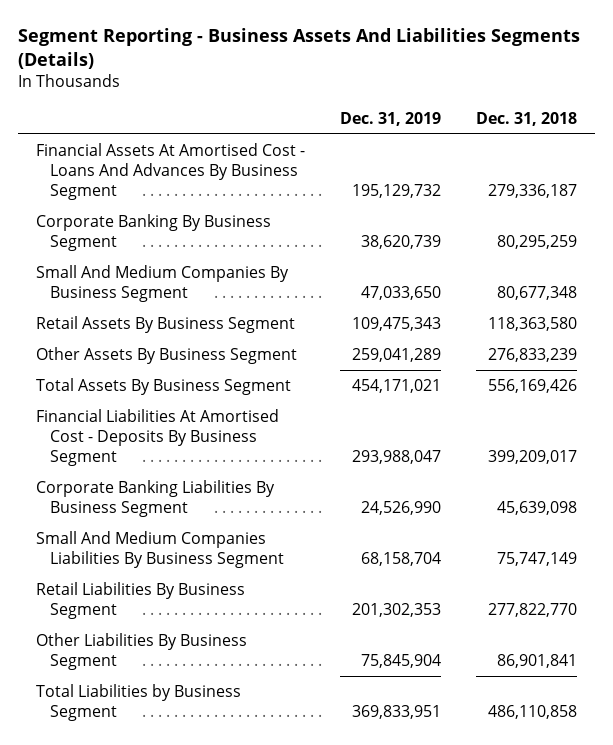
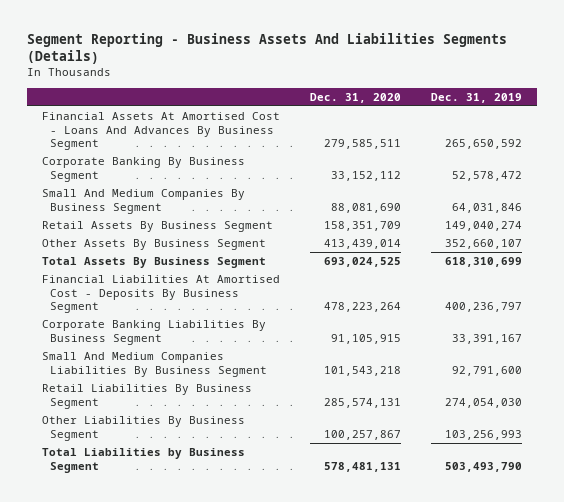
[476,111,578,126] Dec. 31, 2018 -> none
none -> [309,92,401,103] Dec. 31, 2020
[352,184,442,199] 195,129,732 -> [444,139,522,150] 265,650,592
[361,235,442,250] 38,620,739 -> [451,170,522,181] 52,578,472
[361,286,442,301] 47,033,650 -> [451,202,522,213] 64,031,846
[352,317,442,332] 109,475,343 -> [444,221,522,232] 149,040,274
[352,348,442,363] 259,041,289 -> [444,239,522,250] 352,660,107
[352,379,442,394] 454,171,021 -> [444,257,522,268] 618,310,699
[352,450,442,465] 293,988,047 -> [444,302,522,313] 400,236,797
[361,501,442,516] 24,526,990 -> [451,333,522,344] 33,391,167
[361,552,442,567] 68,158,704 -> [451,365,522,376] 92,791,600
[352,603,442,618] 201,302,353 -> [444,397,522,408] 274,054,030
[361,654,442,669] 75,845,904 -> [444,429,522,440] 103,256,993
[352,705,442,720] 369,833,951 -> [444,461,522,472] 503,493,790

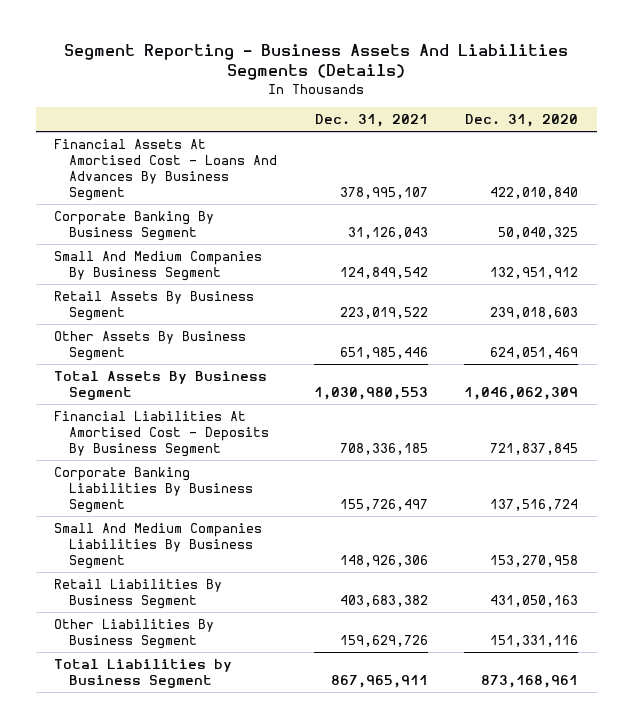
[430,92,522,103] Dec. 31, 2019 -> none
none -> [314,114,428,128] Dec. 31, 2021
[323,139,401,150] 279,585,511 -> [490,187,579,200] 422,010,840
[330,170,401,181] 33,152,112 -> [498,227,579,240] 50,040,325
[330,202,401,213] 88,081,690 -> [490,267,579,280] 132,951,912
[323,221,401,232] 158,351,709 -> [490,307,579,320] 239,018,603
[323,239,401,250] 413,439,014 -> [490,347,579,360] 624,051,469
[323,257,401,268] 693,024,525 -> [464,387,579,401] 1,046,062,309
[323,302,401,313] 478,223,264 -> [490,443,579,456] 721,837,845
[330,333,401,344] 91,105,915 -> [490,499,579,512] 137,516,724
[323,365,401,376] 101,543,218 -> [490,555,579,568] 153,270,958
[323,397,401,408] 285,574,131 -> [490,595,579,608] 431,050,163
[323,429,401,440] 100,257,867 -> [490,635,579,648] 151,331,116
[323,461,401,472] 578,481,131 -> [481,675,579,689] 873,168,961

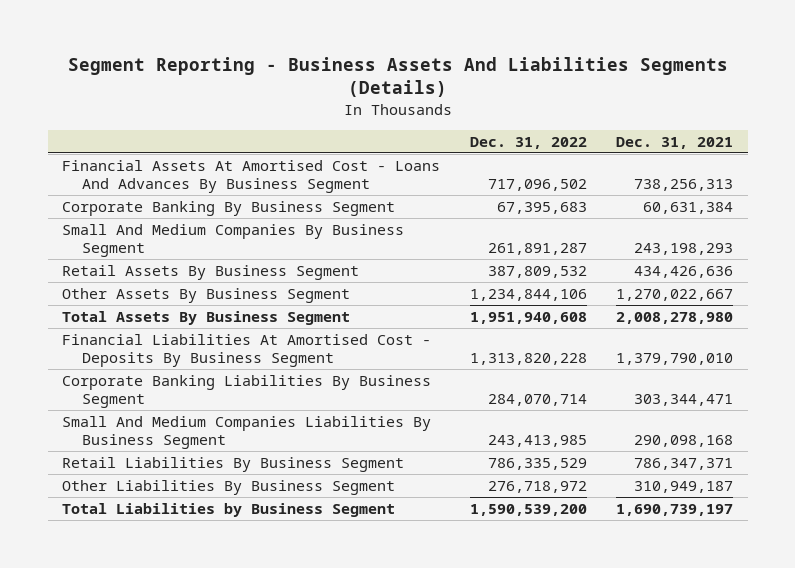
[465,114,579,128] Dec. 31, 2020 -> none
none -> [469,136,587,149] Dec. 31, 2022
[339,187,428,200] 378,995,107 -> [634,179,734,192] 738,256,313
[347,227,428,240] 31,126,043 -> [643,201,734,214] 60,631,384
[339,267,428,280] 124,849,542 -> [634,243,734,256] 243,198,293
[339,307,428,320] 223,019,522 -> [634,265,734,278] 434,426,636
[339,347,428,360] 651,985,446 -> [616,288,734,301] 1,270,022,667
[313,387,428,401] 1,030,980,553 -> [616,311,734,324] 2,008,278,980
[339,443,428,456] 708,336,185 -> [616,353,734,366] 1,379,790,010
[339,499,428,512] 155,726,497 -> [634,394,734,407] 303,344,471
[339,555,428,568] 148,926,306 -> [634,435,734,448] 290,098,168
[339,595,428,608] 403,683,382 -> [634,457,734,470] 786,347,371
[339,635,428,648] 159,629,726 -> [634,480,734,493] 310,949,187
[330,675,428,689] 867,965,911 -> [616,503,734,516] 1,690,739,197

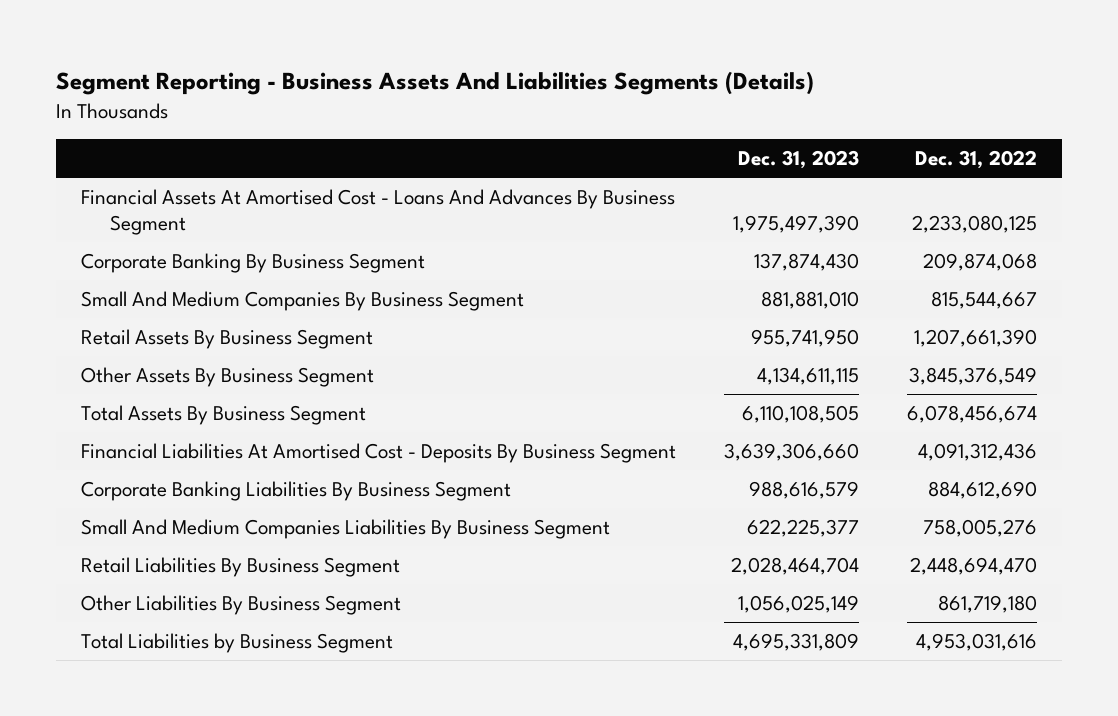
[616,136,734,149] Dec. 31, 2021 -> none
none -> [738,150,860,170] Dec. 31, 2023
[487,179,587,192] 717,096,502 -> [912,214,1038,233] 2,233,080,125
[496,201,587,214] 67,395,683 -> [923,253,1038,272] 209,874,068
[487,243,587,256] 261,891,287 -> [931,291,1038,310] 815,544,667
[487,265,587,278] 387,809,532 -> [914,329,1038,348] 1,207,661,390
[469,288,587,301] 1,234,844,106 -> [909,367,1038,386] 3,845,376,549
[469,311,587,324] 1,951,940,608 -> [907,405,1038,424] 6,078,456,674
[469,353,587,366] 1,313,820,228 -> [918,443,1038,462] 4,091,312,436
[487,394,587,407] 284,070,714 -> [928,481,1038,500] 884,612,690
[487,435,587,448] 243,413,985 -> [923,519,1038,538] 758,005,276
[487,457,587,470] 786,335,529 -> [910,557,1038,576] 2,448,694,470
[487,480,587,493] 276,718,972 -> [938,595,1038,614] 861,719,180
[469,503,587,516] 1,590,539,200 -> [916,633,1038,652] 4,953,031,616

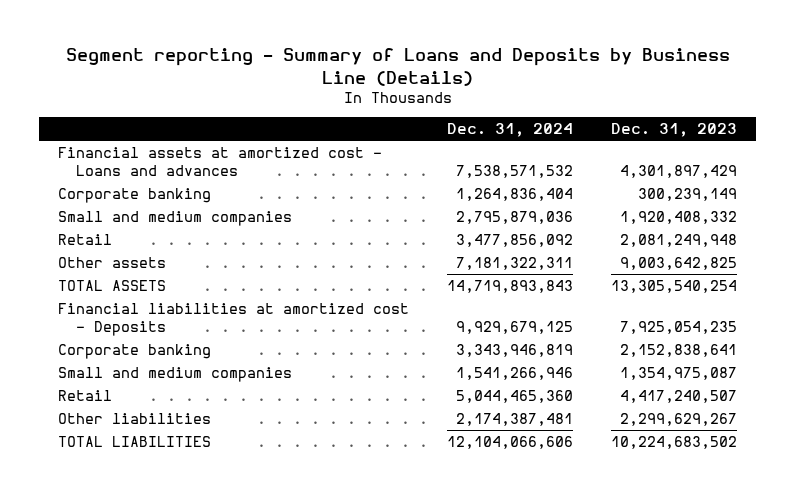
[56,71,815,96] Segment Reporting - Business Assets And Liabilities Segments (Details) -> [65,48,730,86] Segment reporting - Summary of Loans and Deposits by Business Line (Details)
[915,150,1038,170] Dec. 31, 2022 -> none
none -> [447,123,574,138] Dec. 31, 2024
[80,189,675,235] Financial Assets At Amortised Cost - Loans And Advances By Business Segment -> [58,146,383,176] Financial assets at amortized cost - Loans and advances
[733,214,860,233] 1,975,497,390 -> [620,164,738,178] 4,301,897,429
[80,253,425,274] Corporate Banking By Business Segment -> [58,187,212,203] Corporate banking
[754,253,860,272] 137,874,430 -> [638,187,738,201] 300,239,149
[80,291,524,312] Small And Medium Companies By Business Segment -> [58,210,293,226] Small and medium companies
[761,291,860,310] 881,881,010 -> [620,210,738,224] 1,920,408,332
[80,329,373,350] Retail Assets By Business Segment -> [58,233,113,245] Retail
[751,329,860,348] 955,741,950 -> [620,233,738,247] 2,081,249,948
[80,367,374,388] Other Assets By Business Segment -> [58,256,167,268] Other assets
[757,367,860,386] 4,134,611,115 -> [620,256,738,270] 9,003,642,825
[80,405,366,426] Total Assets By Business Segment -> [58,279,167,291] TOTAL ASSETS
[742,405,860,424] 6,110,108,505 -> [611,279,738,293] 13,305,540,254
[80,443,676,464] Financial Liabilities At Amortised Cost - Deposits By Business Segment -> [58,302,410,336] Financial liabilities at amortized cost - Deposits
[724,443,860,462] 3,639,306,660 -> [620,320,738,334] 7,925,054,235
[80,481,511,502] Corporate Banking Liabilities By Business Segment -> [58,343,212,359] Corporate banking
[749,481,860,500] 988,616,579 -> [620,343,738,357] 2,152,838,641
[80,519,610,540] Small And Medium Companies Liabilities By Business Segment -> [58,366,293,382] Small and medium companies
[747,519,860,538] 622,225,377 -> [620,366,738,380] 1,354,975,087
[80,557,400,578] Retail Liabilities By Business Segment -> [58,389,113,401] Retail
[731,557,860,576] 2,028,464,704 -> [620,389,738,403] 4,417,240,507
[80,595,401,616] Other Liabilities By Business Segment -> [58,412,212,424] Other liabilities
[738,595,860,614] 1,056,025,149 -> [620,412,738,426] 2,299,629,267
[80,633,393,654] Total Liabilities by Business Segment -> [58,435,212,447] TOTAL LIABILITIES
[733,633,860,652] 4,695,331,809 -> [611,435,738,449] 10,224,683,502

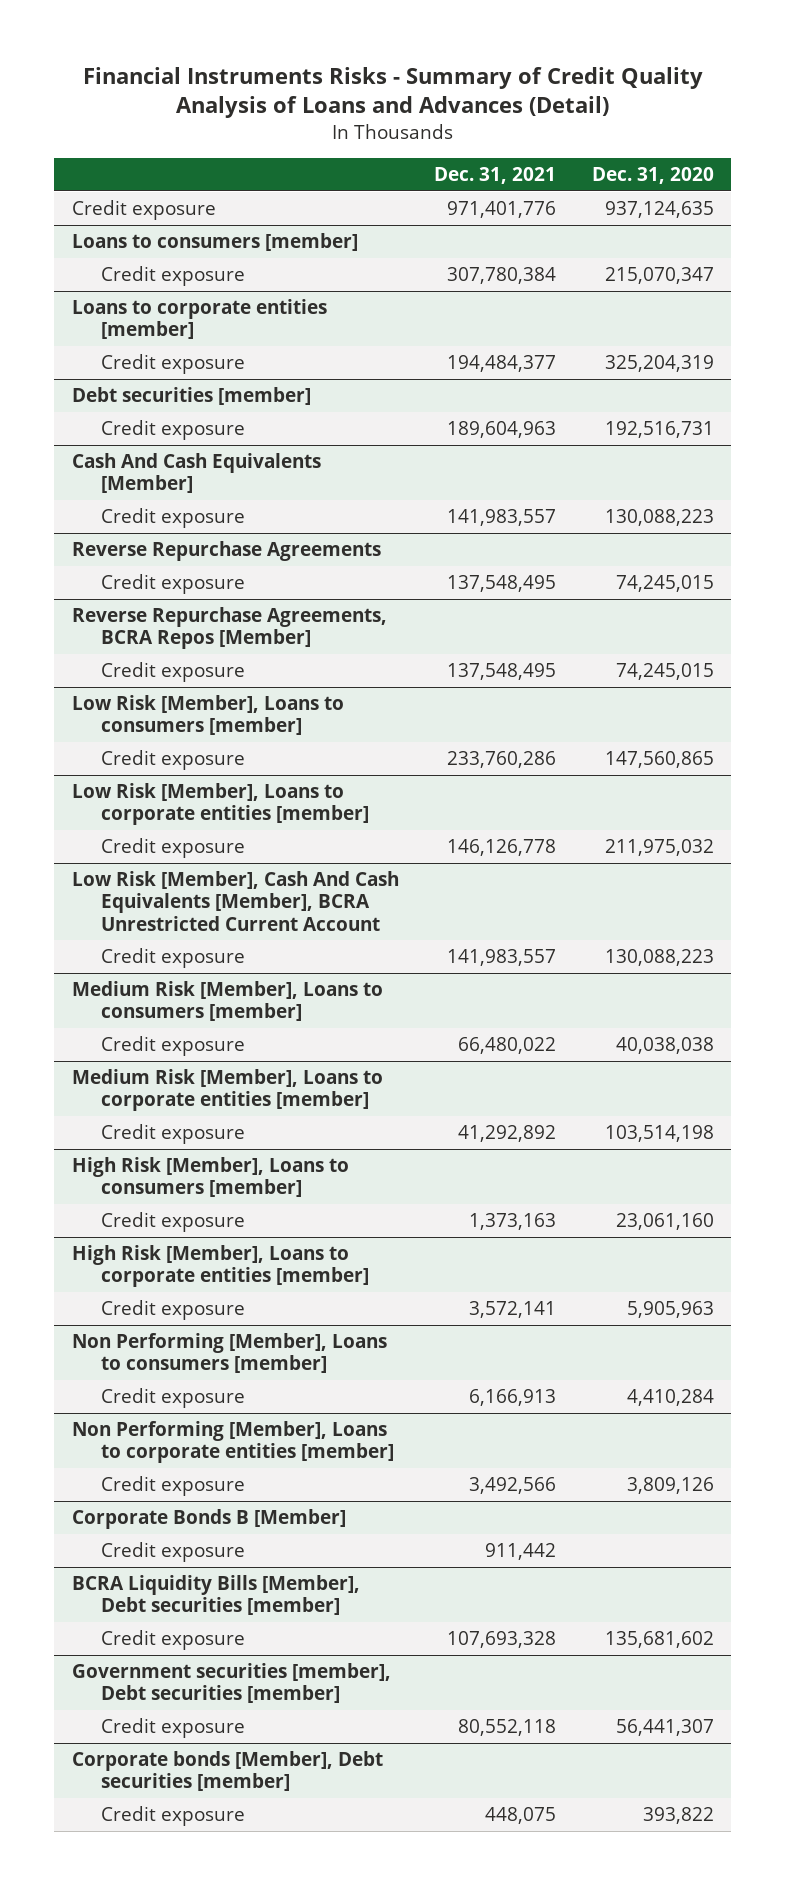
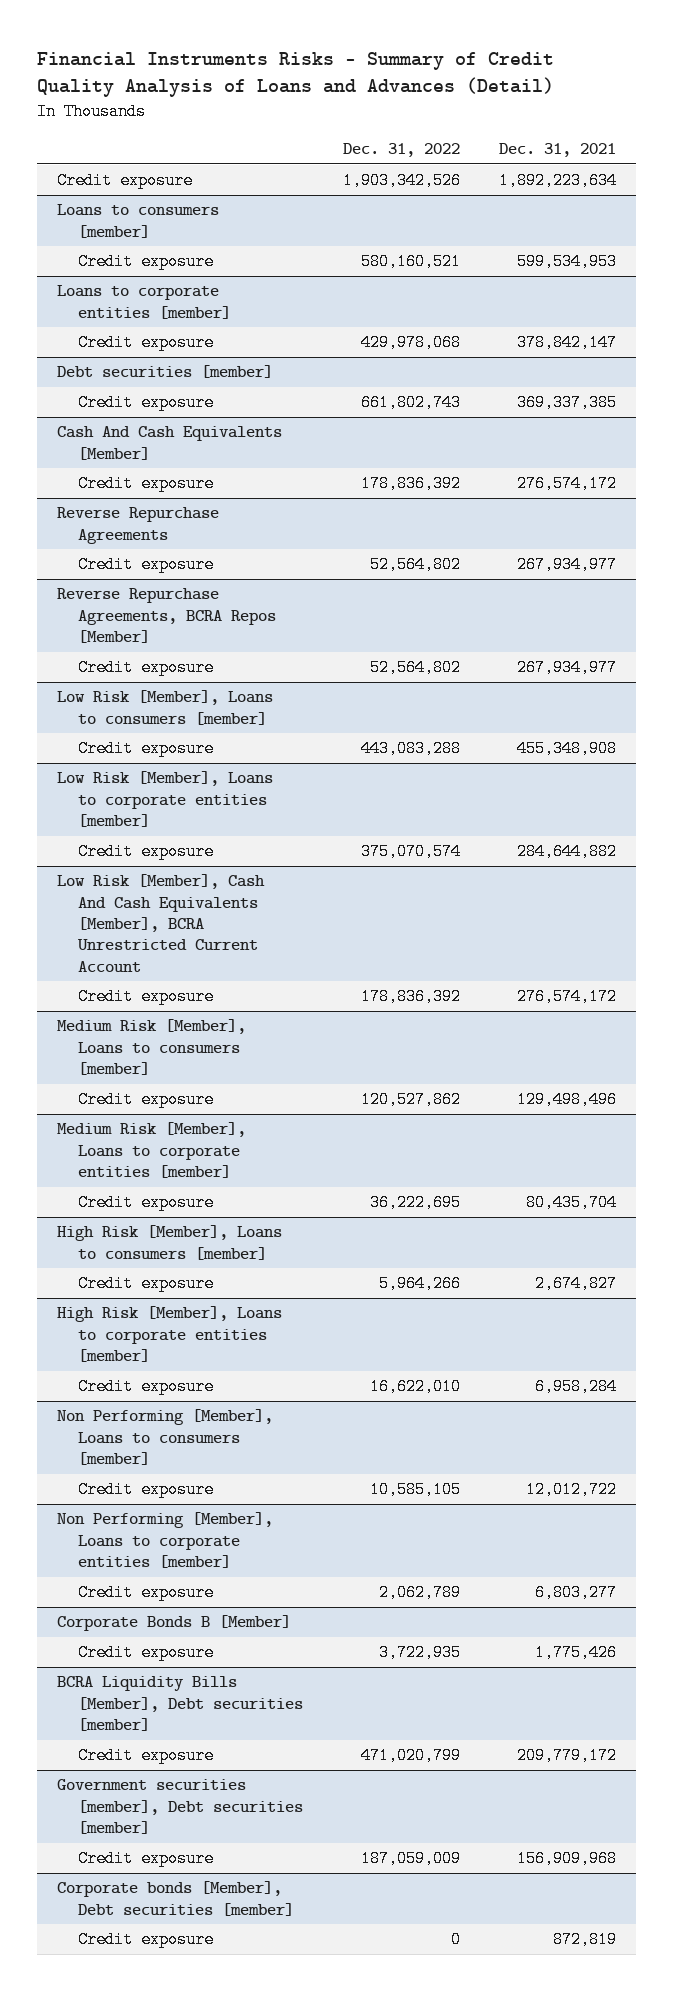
[591,167,714,185] Dec. 31, 2020 -> none
none -> [342,143,460,158] Dec. 31, 2022
[447,201,557,219] 971,401,776 -> [498,172,617,190] 1,892,223,634
[447,267,557,285] 307,780,384 -> [516,253,617,271] 599,534,953
[447,355,557,373] 194,484,377 -> [516,334,617,352] 378,842,147
[447,421,557,439] 189,604,963 -> [516,394,617,412] 369,337,385
[447,509,557,527] 141,983,557 -> [516,475,617,493] 276,574,172
[447,575,557,593] 137,548,495 -> [516,556,617,574] 267,934,977
[447,663,557,681] 137,548,495 -> [516,659,617,677] 267,934,977
[447,751,557,769] 233,760,286 -> [516,740,617,758] 455,348,908
[447,839,557,857] 146,126,778 -> [516,843,617,861] 284,644,882
[447,949,557,967] 141,983,557 -> [516,988,617,1006] 276,574,172
[458,1037,557,1055] 66,480,022 -> [516,1091,617,1109] 129,498,496
[458,1125,557,1143] 41,292,892 -> [525,1194,617,1212] 80,435,704
[469,1213,557,1231] 1,373,163 -> [534,1275,617,1293] 2,674,827
[469,1301,557,1319] 3,572,141 -> [534,1378,617,1396] 6,958,284
[469,1389,557,1407] 6,166,913 -> [525,1481,617,1499] 12,012,722
[469,1477,557,1495] 3,492,566 -> [534,1584,617,1602] 6,803,277
[485,1543,557,1561] 911,442 -> [534,1644,617,1662] 1,775,426
[447,1631,557,1649] 107,693,328 -> [516,1747,617,1765] 209,779,172
[458,1719,557,1737] 80,552,118 -> [516,1850,617,1868] 156,909,968
[485,1807,557,1825] 448,075 -> [552,1931,617,1949] 872,819

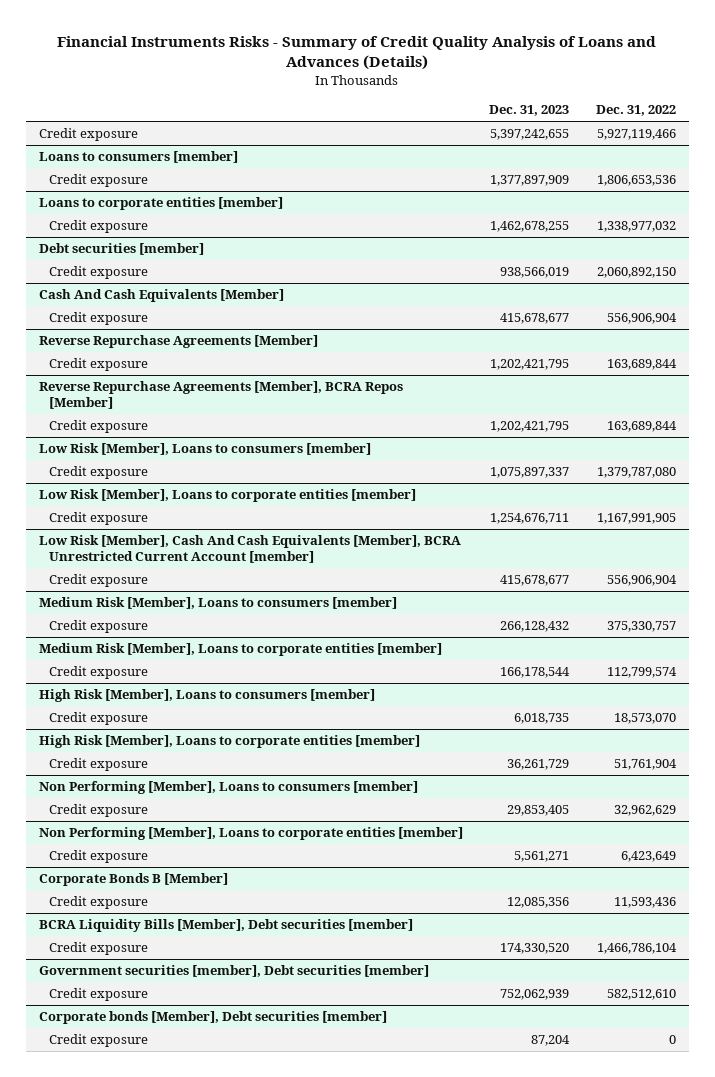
[36,51,554,98] Financial Instruments Risks - Summary of Credit Quality Analysis of Loans and Advances (Detail) -> [57,35,657,71] Financial Instruments Risks - Summary of Credit Quality Analysis of Loans and Advances (Details)
[498,143,616,158] Dec. 31, 2021 -> none
none -> [489,105,570,117] Dec. 31, 2023
[342,172,461,190] 1,903,342,526 -> [596,129,676,141] 5,927,119,466
[360,253,461,271] 580,160,521 -> [596,175,676,187] 1,806,653,536
[360,334,461,352] 429,978,068 -> [596,221,676,233] 1,338,977,032
[360,394,461,412] 661,802,743 -> [596,267,676,279] 2,060,892,150
[360,475,461,493] 178,836,392 -> [606,313,677,325] 556,906,904
[56,507,219,544] Reverse Repurchase Agreements -> [39,335,319,349] Reverse Repurchase Agreements [Member]
[369,556,461,574] 52,564,802 -> [606,359,677,371] 163,689,844
[56,588,277,644] Reverse Repurchase Agreements, BCRA Repos [Member] -> [39,381,404,409] Reverse Repurchase Agreements [Member], BCRA Repos [Member]
[369,659,461,677] 52,564,802 -> [606,421,677,433] 163,689,844
[360,740,461,758] 443,083,288 -> [596,467,676,479] 1,379,787,080
[360,843,461,861] 375,070,574 -> [596,513,676,525] 1,167,991,905
[56,874,265,972] Low Risk [Member], Cash And Cash Equivalents [Member], BCRA Unrestricted Current Account -> [39,535,462,563] Low Risk [Member], Cash And Cash Equivalents [Member], BCRA Unrestricted Current Account [member]
[360,988,461,1006] 178,836,392 -> [606,575,677,587] 556,906,904
[360,1091,461,1109] 120,527,862 -> [606,621,676,633] 375,330,757
[369,1194,461,1212] 36,222,695 -> [606,667,677,679] 112,799,574
[378,1275,461,1293] 5,964,266 -> [613,713,676,725] 18,573,070
[369,1378,461,1396] 16,622,010 -> [613,759,677,771] 51,761,904
[369,1481,461,1499] 10,585,105 -> [613,805,676,817] 32,962,629
[378,1584,461,1602] 2,062,789 -> [620,851,676,863] 6,423,649
[378,1644,461,1662] 3,722,935 -> [613,897,676,909] 11,593,436
[360,1747,461,1765] 471,020,799 -> [596,943,677,955] 1,466,786,104
[360,1850,461,1868] 187,059,009 -> [606,989,676,1001] 582,512,610

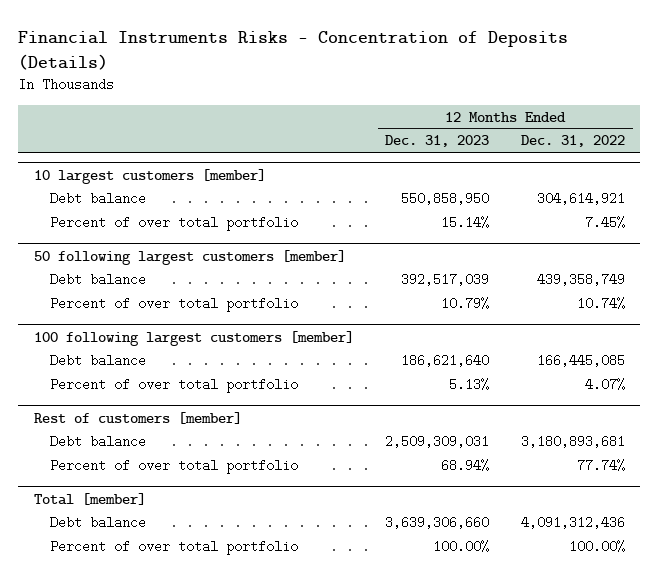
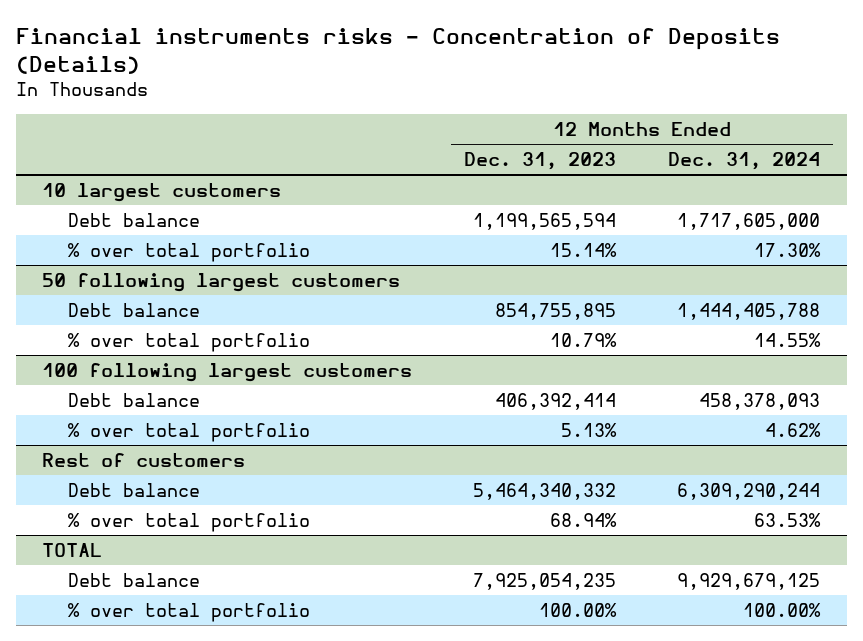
[18,31,569,70] Financial Instruments Risks - Concentration of Deposits (Details) -> [16,28,781,74] Financial instruments risks - Concentration of Deposits (Details)
[520,135,625,148] Dec. 31, 2022 -> none
none -> [668,152,821,171] Dec. 31, 2024
[33,168,266,184] 10 largest customers [member] -> [42,182,282,202] 10 largest customers
[401,191,490,205] 550,858,950 -> [473,212,617,230] 1,199,565,594
[49,215,298,231] Percent of over total portfolio -> [68,242,311,262] % over total portfolio
[33,249,346,265] 50 following largest customers [member] -> [42,272,401,292] 50 following largest customers
[401,272,490,286] 392,517,039 -> [495,302,617,320] 854,755,895
[49,296,298,312] Percent of over total portfolio -> [68,332,311,352] % over total portfolio
[33,330,354,346] 100 following largest customers [member] -> [42,362,413,382] 100 following largest customers
[401,353,490,367] 186,621,640 -> [495,392,617,410] 406,392,414
[49,377,298,393] Percent of over total portfolio -> [68,422,311,442] % over total portfolio
[33,411,242,424] Rest of customers [member] -> [42,452,246,467] Rest of customers
[385,434,490,448] 2,509,309,031 -> [473,482,617,500] 5,464,340,332
[49,458,298,474] Percent of over total portfolio -> [68,512,311,532] % over total portfolio
[33,492,146,505] Total [member] -> [42,542,103,557] TOTAL
[385,515,490,529] 3,639,306,660 -> [473,572,617,590] 7,925,054,235
[49,539,298,555] Percent of over total portfolio -> [68,602,311,622] % over total portfolio

